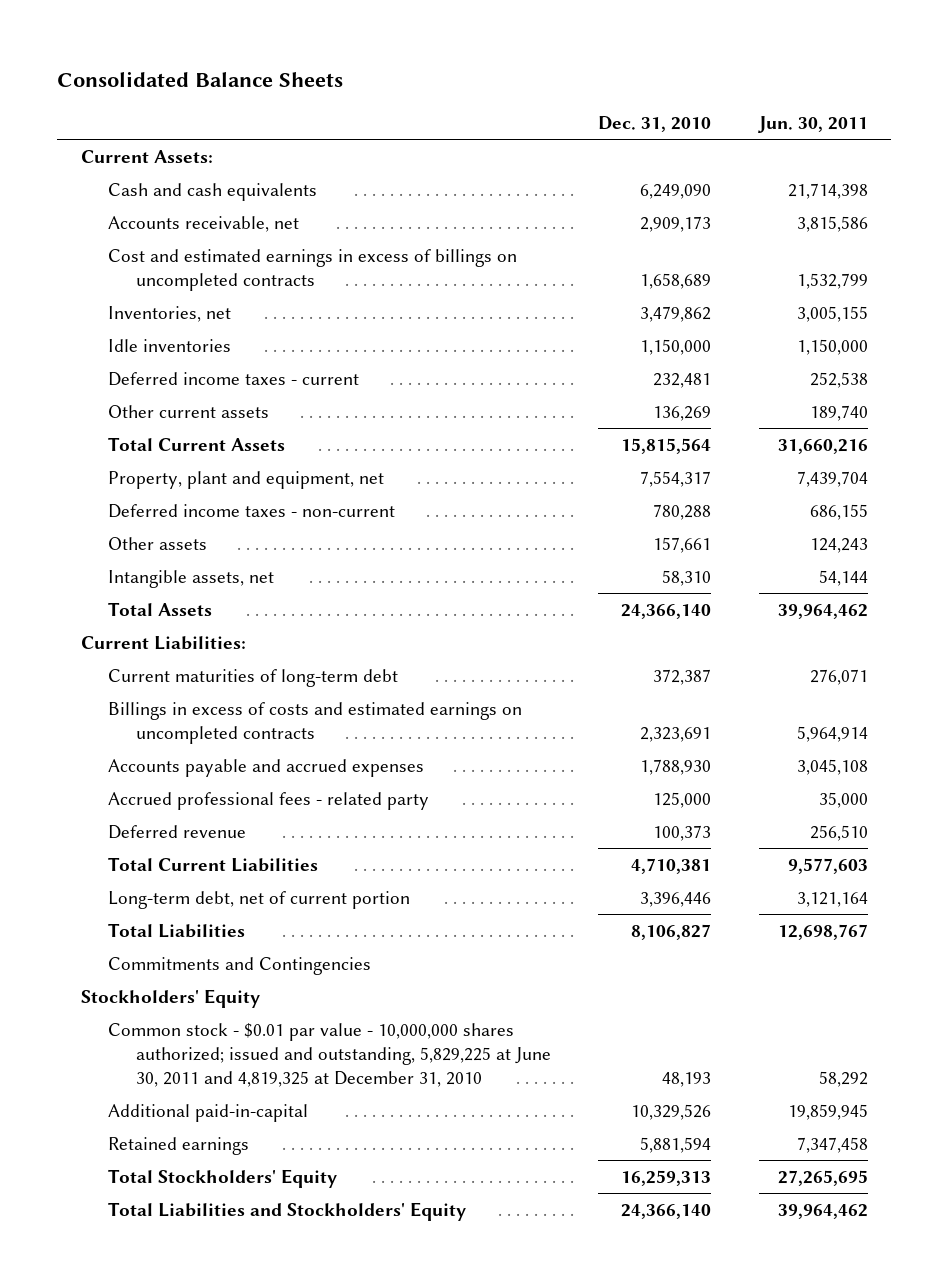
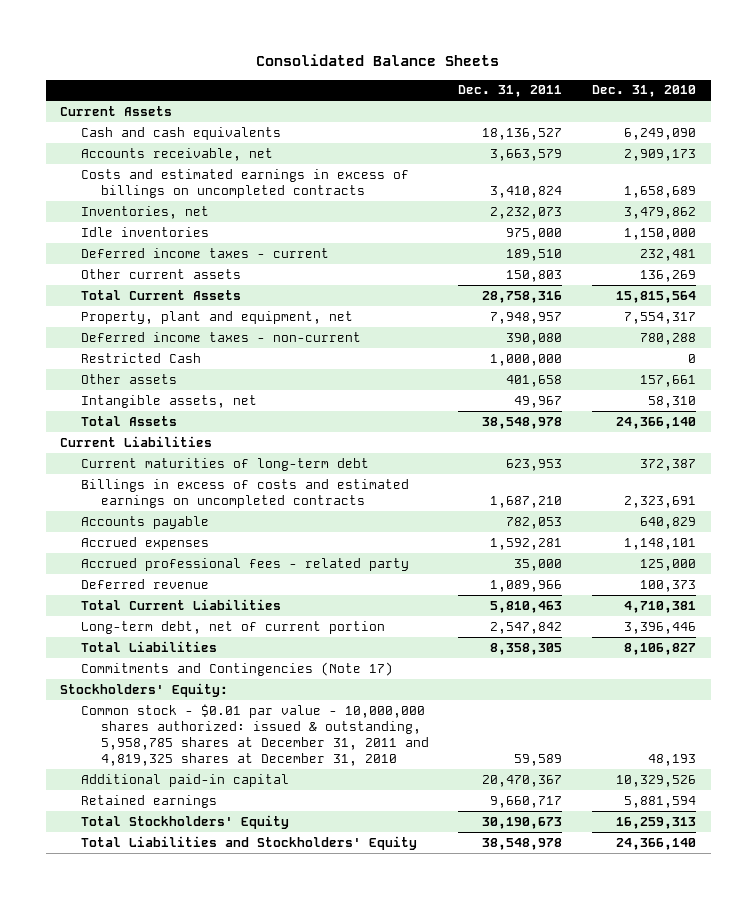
[757,115,868,133] Jun. 30, 2011 -> none
none -> [458,85,563,98] Dec. 31, 2011
[80,149,213,163] Current Assets: -> [60,105,173,116] Current Assets
[108,248,518,291] Cost and estimated earnings in excess of billings on uncompleted contracts -> [80,168,409,198] Costs and estimated earnings in excess of billings on uncompleted contracts
none -> [80,352,201,363] Restricted Cash
[80,635,246,650] Current Liabilities: -> [60,435,213,447] Current Liabilities
[108,758,425,777] Accounts payable and accrued expenses -> none
none -> [80,515,209,529] Accounts payable
none -> [80,536,209,550] Accrued expenses
[108,956,372,975] Commitments and Contingencies -> [80,661,393,676] Commitments and Contingencies (Note 17)
[80,988,260,1008] Stockholders' Equity -> [60,682,229,697] Stockholders' Equity:
[108,1022,551,1087] Common stock - $0.01 par value - 10,000,000 shares authorized; issued and outstanding, 5,829,225 at June 30, 2011 and 4,819,325 at December 31, 2010 -> [80,703,430,767] Common stock - $0.01 par value - 10,000,000 shares authorized: issued & outstanding, 5,958,785 shares at December 31, 2011 and 4,819,325 shares at December 31, 2010
[108,1103,309,1122] Additional paid-in-capital -> [80,773,289,787] Additional paid-in capital

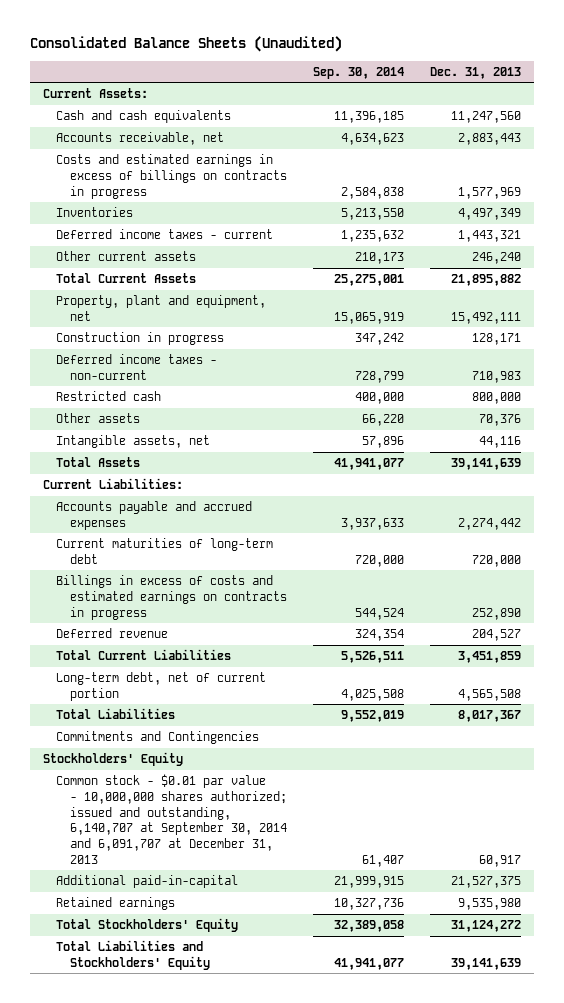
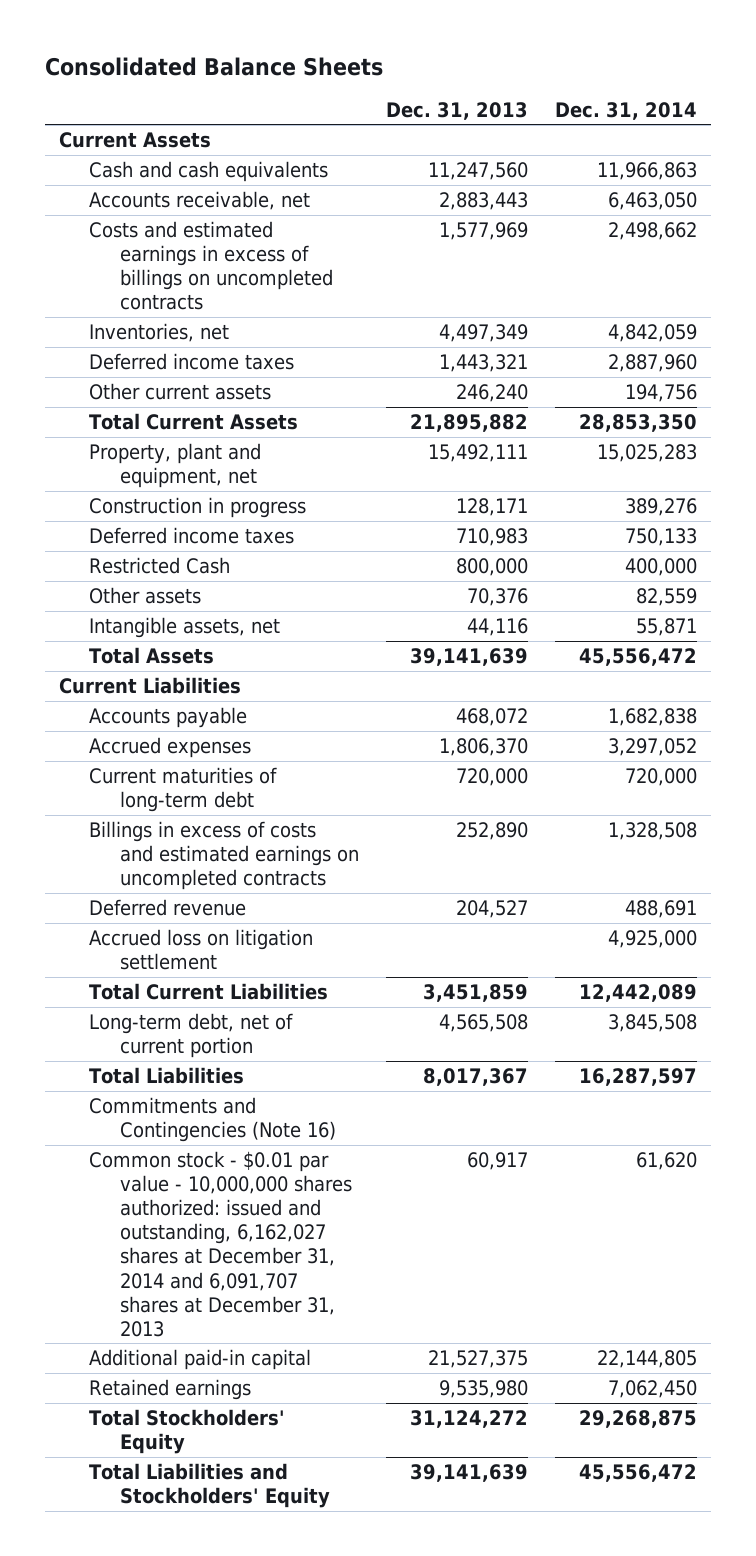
[29,36,342,53] Consolidated Balance Sheets (Unaudited) -> [45,57,384,77] Consolidated Balance Sheets
[312,66,404,79] Sep. 30, 2014 -> none
none -> [555,101,698,120] Dec. 31, 2014
[42,88,148,99] Current Assets: -> [58,131,211,148] Current Assets
[56,154,287,199] Costs and estimated earnings in excess of billings on contracts in progress -> [89,220,334,311] Costs and estimated earnings in excess of billings on uncompleted contracts
[56,207,134,218] Inventories -> [89,322,230,342] Inventories, net
[56,229,274,240] Deferred income taxes - current -> [89,352,295,370] Deferred income taxes
[56,354,218,380] Deferred income taxes - non-current -> [89,526,295,544] Deferred income taxes
[56,391,162,402] Restricted cash -> [89,556,231,574] Restricted Cash
[56,501,253,530] Accounts payable and accrued expenses -> none
[42,478,183,490] Current Liabilities: -> [58,676,241,694] Current Liabilities
none -> [89,706,248,728] Accounts payable
none -> [89,736,252,758] Accrued expenses
[56,575,287,620] Billings in excess of costs and estimated earnings on contracts in progress -> [89,820,360,891] Billings in excess of costs and estimated earnings on uncompleted contracts
none -> [89,928,314,971] Accrued loss on litigation settlement
[42,752,183,767] Stockholders' Equity -> none
[56,731,260,745] Commitments and Contingencies -> [89,1096,337,1143] Commitments and Contingencies (Note 16)
[56,774,287,864] Common stock - $0.01 par value - 10,000,000 shares authorized; issued and outstanding, 6,140,707 at September 30, 2014 and 6,091,707 at December 31, 2013 -> [89,1150,353,1337] Common stock - $0.01 par value - 10,000,000 shares authorized: issued and outstanding, 6,162,027 shares at December 31, 2014 and 6,091,707 shares at December 31, 2013
[56,875,239,889] Additional paid-in-capital -> [89,1348,312,1370] Additional paid-in capital

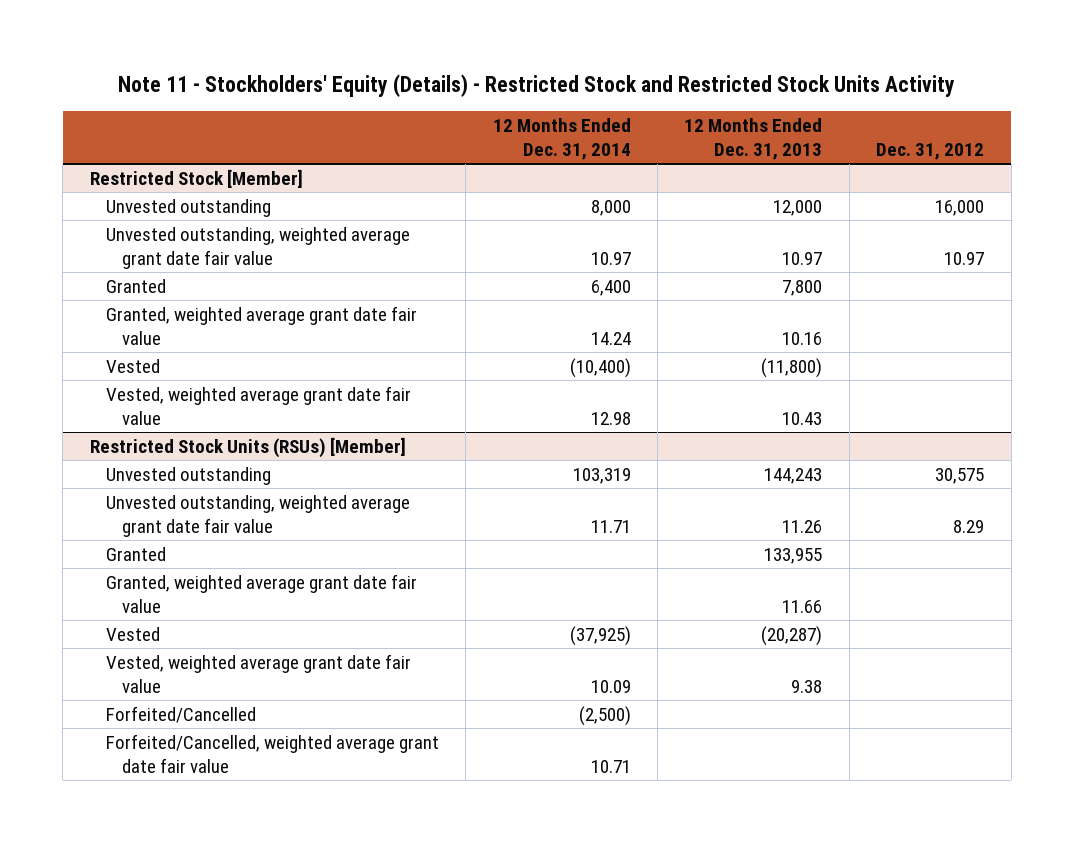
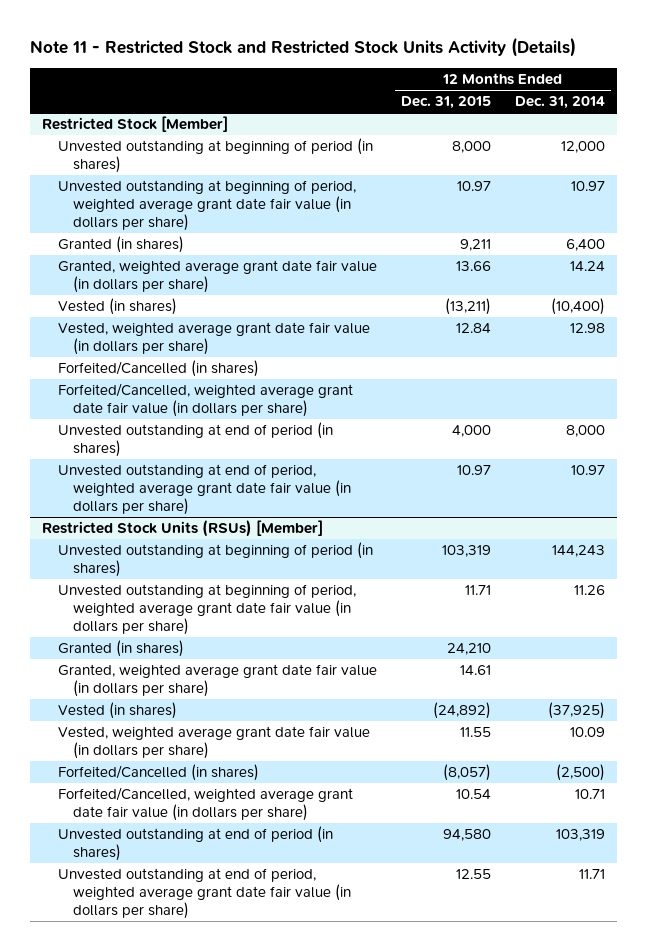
[118,74,956,98] Note 11 - Stockholders' Equity (Details) - Restricted Stock and Restricted Stock Units Activity -> [29,37,576,58] Note 11 - Restricted Stock and Restricted Stock Units Activity (Details)
[684,117,823,160] 12 Months Ended Dec. 31, 2013 -> none
[876,142,985,160] Dec. 31, 2012 -> none
none -> [400,96,491,110] Dec. 31, 2015
[105,198,271,217] Unvested outstanding -> [57,138,373,174] Unvested outstanding at beginning of period (in shares)
[590,199,631,216] 8,000 -> [561,141,606,154] 12,000
[105,226,410,269] Unvested outstanding, weighted average grant date fair value -> [57,180,356,231] Unvested outstanding at beginning of period, weighted average grant date fair value (in dollars per share)
[105,278,166,293] Granted -> [57,236,184,254] Granted (in shares)
[105,305,417,345] Granted, weighted average grant date fair value -> [57,260,377,294] Granted, weighted average grant date fair value (in dollars per share)
[105,358,160,373] Vested -> [57,298,177,316] Vested (in shares)
[105,385,411,425] Vested, weighted average grant date fair value -> [57,322,370,356] Vested, weighted average grant date fair value (in dollars per share)
none -> [57,360,259,378] Forfeited/Cancelled (in shares)
none -> [57,383,353,418] Forfeited/Cancelled, weighted average grant date fair value (in dollars per share)
none -> [57,422,333,458] Unvested outstanding at end of period (in shares)
none -> [57,464,352,515] Unvested outstanding at end of period, weighted average grant date fair value (in dollars per share)
[105,466,271,485] Unvested outstanding -> [57,542,373,578] Unvested outstanding at beginning of period (in shares)
[572,467,631,484] 103,319 -> [552,545,606,558] 144,243
[105,494,410,537] Unvested outstanding, weighted average grant date fair value -> [57,584,356,635] Unvested outstanding at beginning of period, weighted average grant date fair value (in dollars per share)
[590,519,631,533] 11.71 -> [574,585,606,596] 11.26
[105,546,166,561] Granted -> [57,640,184,658] Granted (in shares)
[105,573,417,613] Granted, weighted average grant date fair value -> [57,664,377,698] Granted, weighted average grant date fair value (in dollars per share)
[105,626,160,641] Vested -> [57,702,177,720] Vested (in shares)
[105,653,411,693] Vested, weighted average grant date fair value -> [57,726,370,760] Vested, weighted average grant date fair value (in dollars per share)
[105,705,256,723] Forfeited/Cancelled -> [57,764,259,782] Forfeited/Cancelled (in shares)
[105,733,439,773] Forfeited/Cancelled, weighted average grant date fair value -> [57,787,353,822] Forfeited/Cancelled, weighted average grant date fair value (in dollars per share)
none -> [57,826,333,862] Unvested outstanding at end of period (in shares)
none -> [57,868,352,919] Unvested outstanding at end of period, weighted average grant date fair value (in dollars per share)

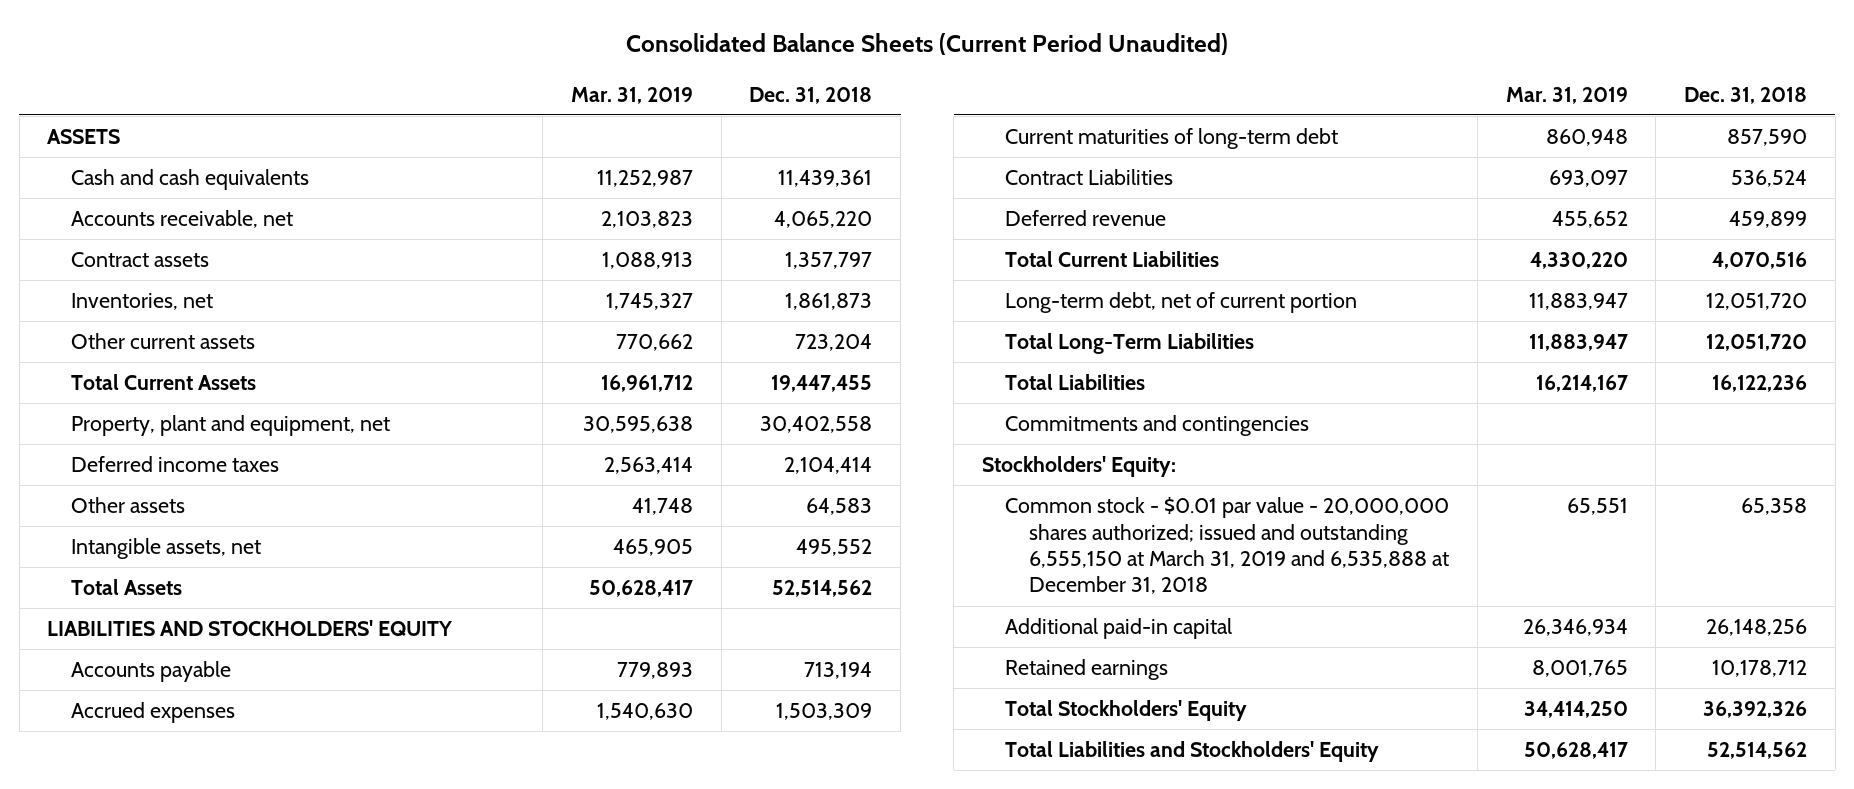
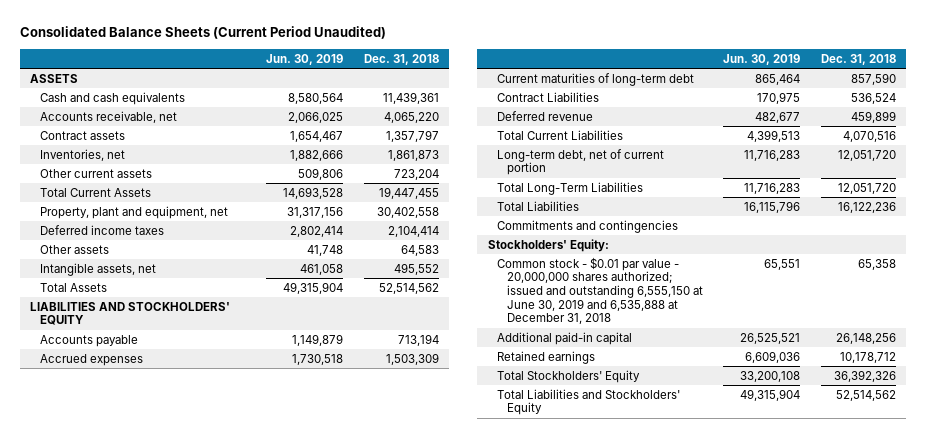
[571,86,694,104] Mar. 31, 2019 -> none
none -> [265,53,343,65] Jun. 30, 2019
[1005,497,1450,595] Common stock - $0.01 par value - 20,000,000 shares authorized; issued and outstanding 6,555,150 at March 31, 2019 and 6,535,888 at December 31, 2018 -> [497,256,703,325] Common stock - $0.01 par value - 20,000,000 shares authorized; issued and outstanding 6,555,150 at June 30, 2019 and 6,535,888 at December 31, 2018

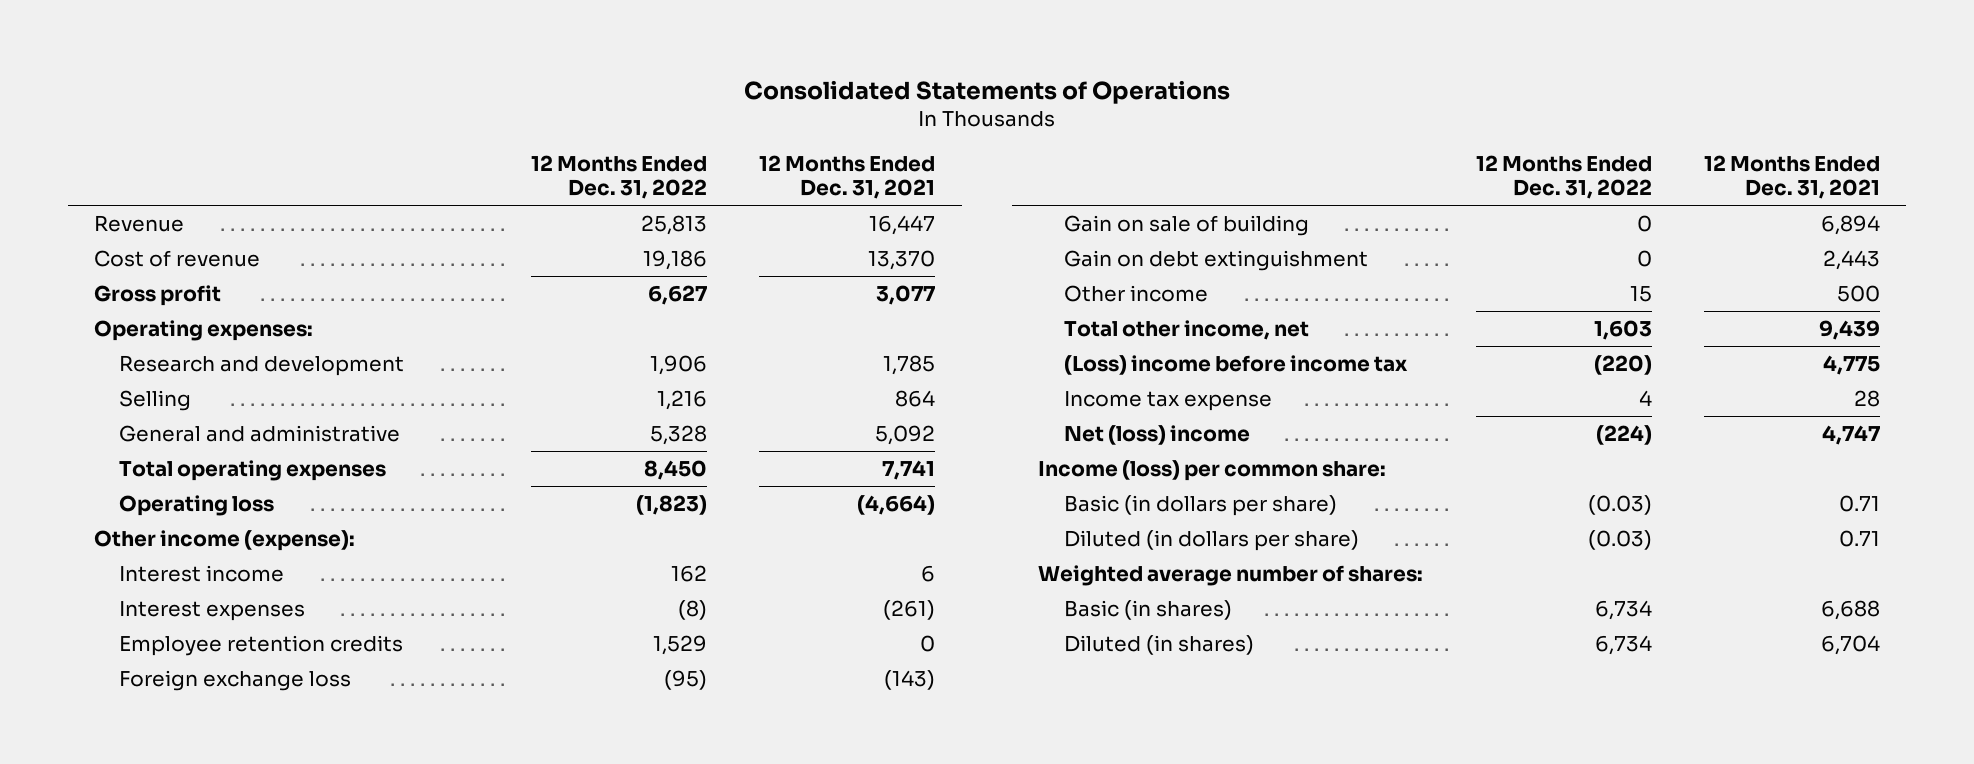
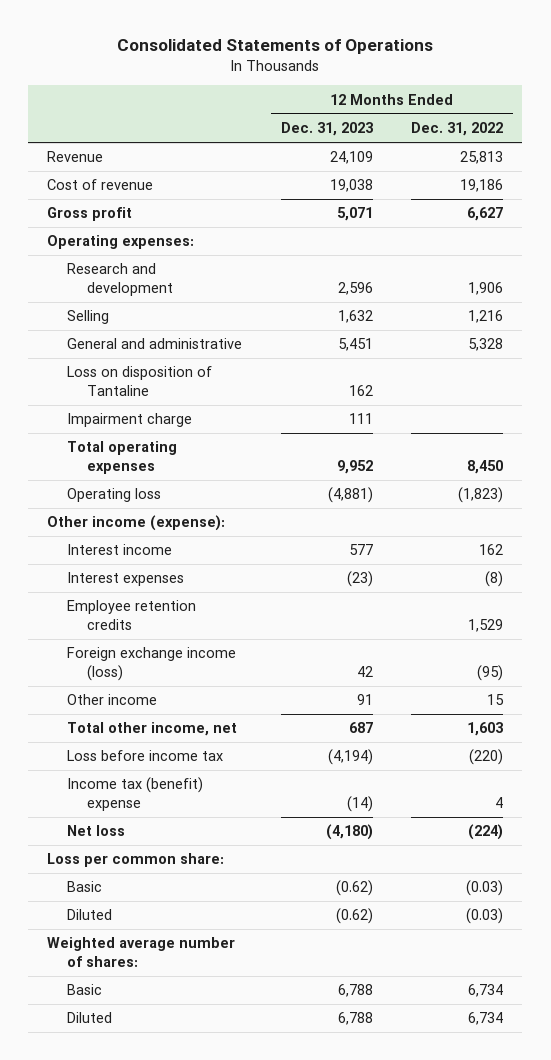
[759,155,936,200] 12 Months Ended Dec. 31, 2021 -> none
none -> [280,122,373,137] Dec. 31, 2023
none -> [67,366,213,397] Loss on disposition of Tantaline
none -> [67,413,193,428] Impairment charge
[1063,214,1309,236] Gain on sale of building -> none
[1063,249,1368,271] Gain on debt extinguishment -> none
[119,669,352,691] Foreign exchange loss -> [67,647,237,682] Foreign exchange income (loss)
[1063,354,1408,375] (Loss) income before income tax -> [67,750,224,762] Loss before income tax
[1063,390,1272,411] Income tax expense -> [67,777,204,812] Income tax (benefit) expense
[1063,424,1250,445] Net (loss) income -> [67,825,126,837] Net loss
[1038,459,1387,481] Income (loss) per common share: -> [47,853,225,868] Loss per common share:
[1063,494,1337,516] Basic (in dollars per share) -> [67,881,103,893] Basic
[1063,529,1359,551] Diluted (in dollars per share) -> [67,909,113,921] Diluted
[1063,599,1232,620] Basic (in shares) -> [67,984,103,996] Basic
[1063,634,1254,655] Diluted (in shares) -> [67,1012,113,1024] Diluted

